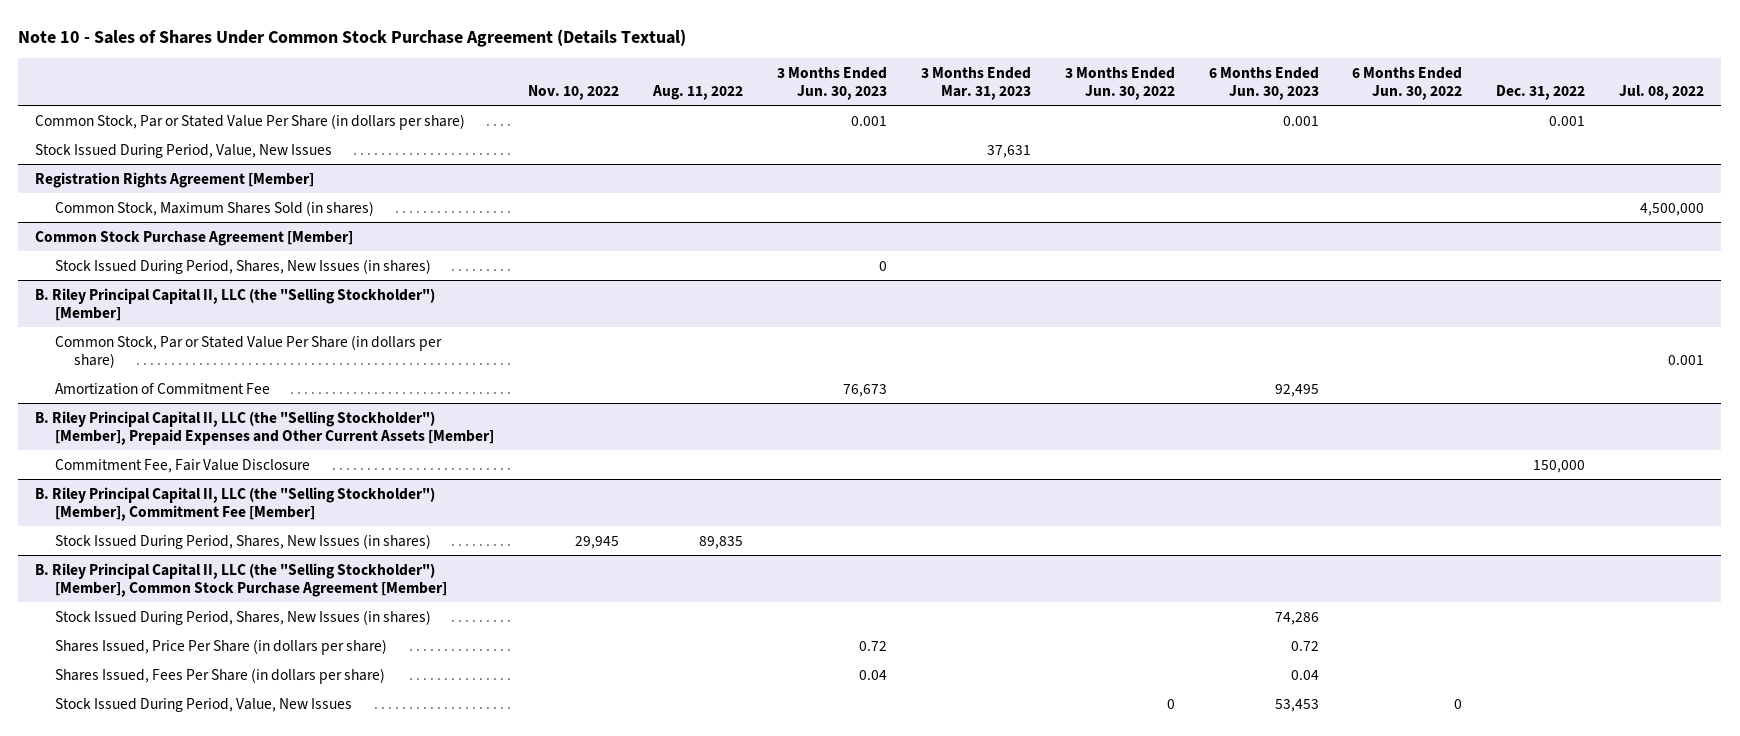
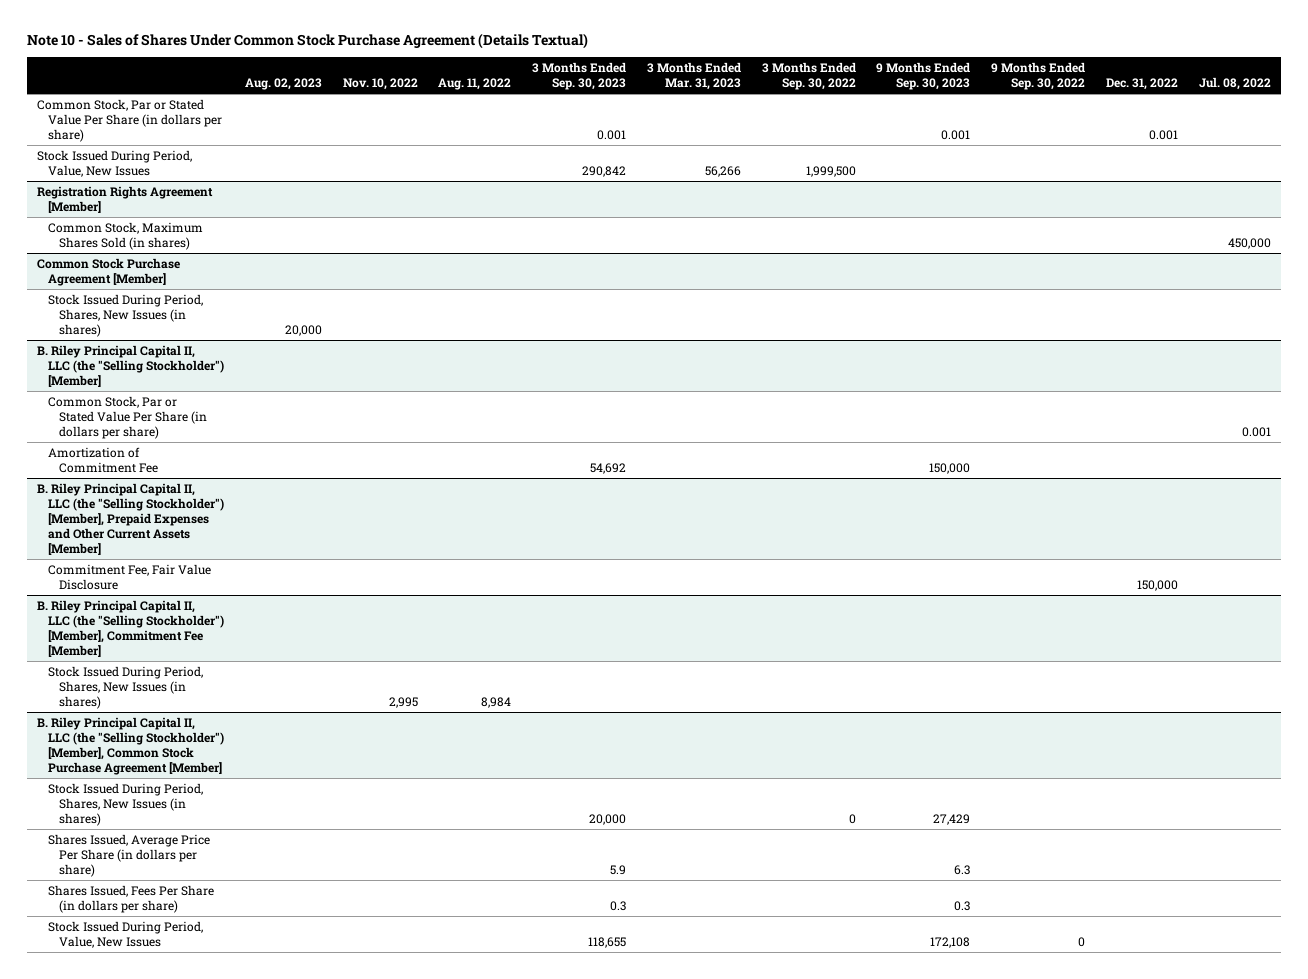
[776,66,887,101] 3 Months Ended Jun. 30, 2023 -> none
[1064,66,1175,101] 3 Months Ended Jun. 30, 2022 -> none
[1208,66,1319,101] 6 Months Ended Jun. 30, 2023 -> none
[1352,66,1463,101] 6 Months Ended Jun. 30, 2022 -> none
none -> [245,77,323,90] Aug. 02, 2023
none -> [532,61,627,90] 3 Months Ended Sep. 30, 2023
none -> [761,61,856,90] 3 Months Ended Sep. 30, 2022
none -> [876,61,971,90] 9 Months Ended Sep. 30, 2023
none -> [991,61,1086,90] 9 Months Ended Sep. 30, 2022
[986,144,1031,158] 37,631 -> [704,165,741,177] 56,266
[1640,202,1705,216] 4,500,000 -> [1227,237,1271,249] 450,000
[574,535,619,549] 29,945 -> [388,696,418,708] 2,995
[698,535,743,549] 89,835 -> [481,696,512,708] 8,984
[54,638,387,655] Shares Issued, Price Per Share (in dollars per share) -> [48,833,211,877] Shares Issued, Average Price Per Share (in dollars per share)

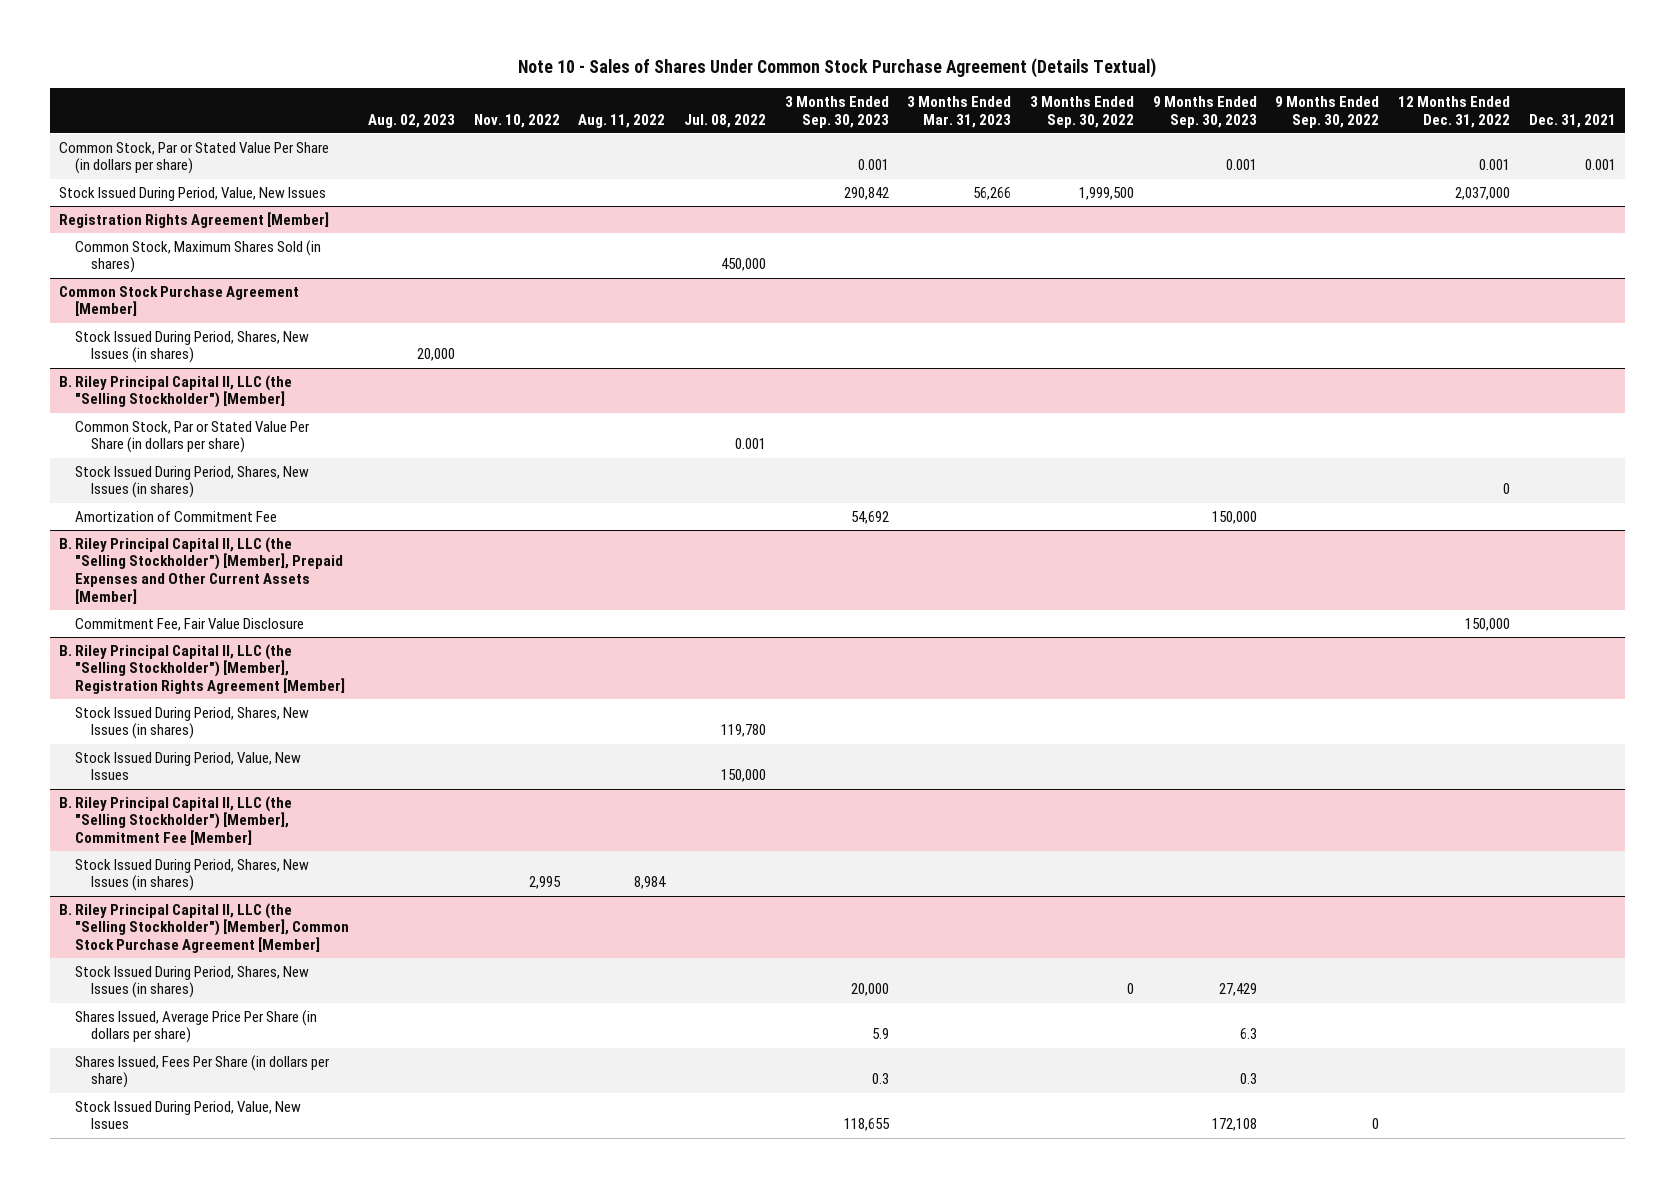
[1105,77,1178,90] Dec. 31, 2022 -> none
none -> [1398,96,1511,128] 12 Months Ended Dec. 31, 2022
none -> [1528,113,1616,128] Dec. 31, 2021
none -> [75,465,310,499] Stock Issued During Period, Shares, New Issues (in shares)
none -> [59,643,346,695] B. Riley Principal Capital II, LLC (the "Selling Stockholder") [Member], Registration Rights Agreement [Member]
none -> [75,706,310,740] Stock Issued During Period, Shares, New Issues (in shares)
none -> [75,751,302,781] Stock Issued During Period, Value, New Issues

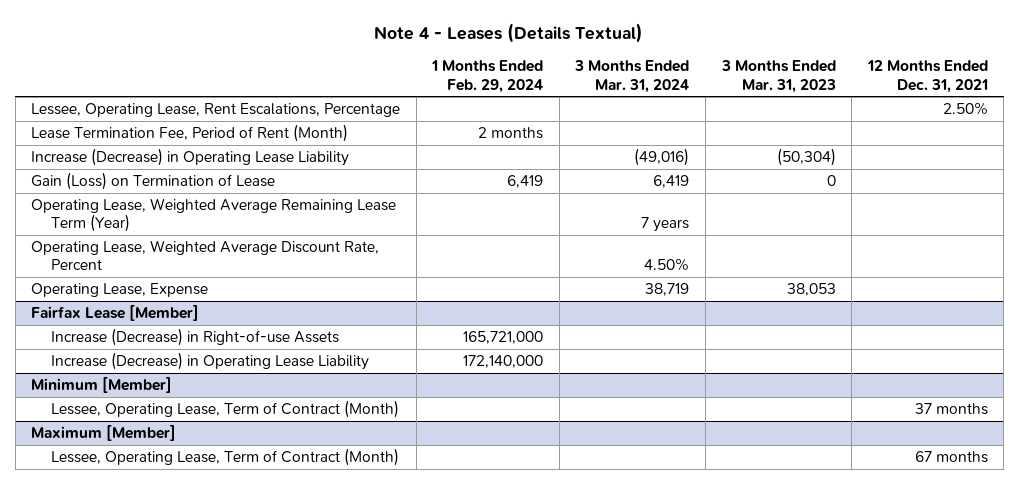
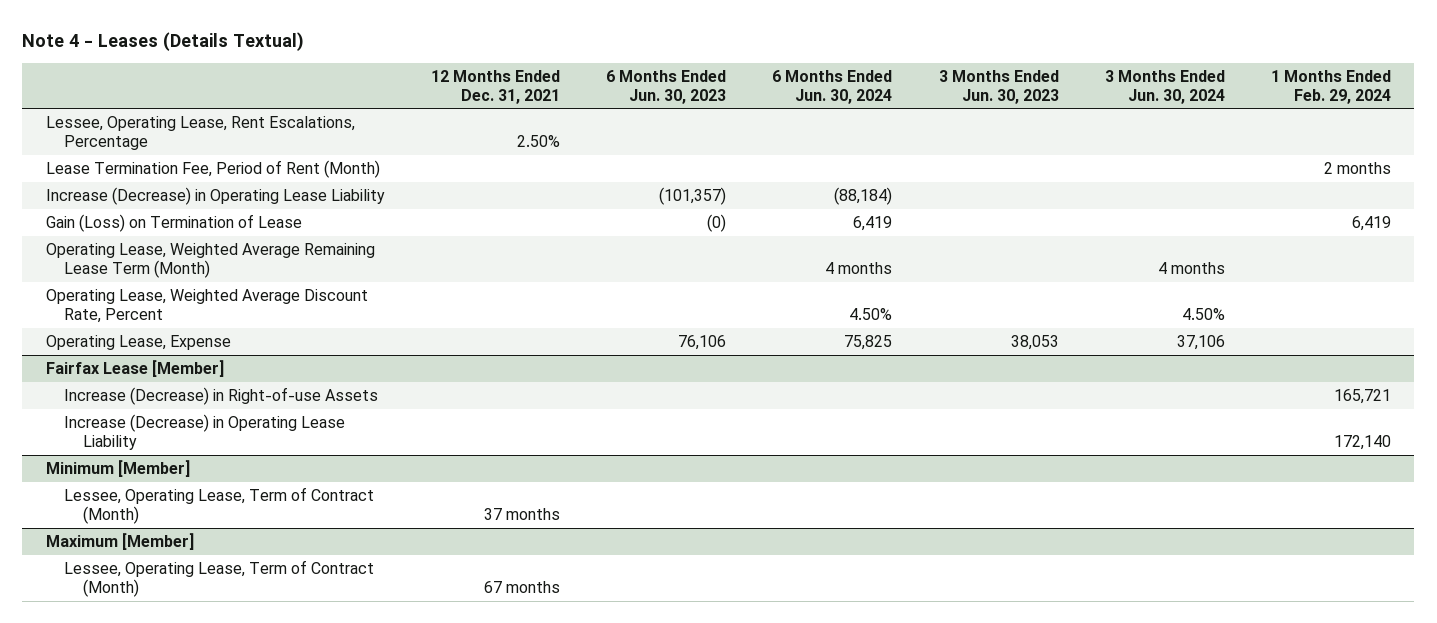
[574,60,690,93] 3 Months Ended Mar. 31, 2024 -> none
[720,60,836,93] 3 Months Ended Mar. 31, 2023 -> none
none -> [606,69,727,104] 6 Months Ended Jun. 30, 2023
none -> [772,69,893,104] 6 Months Ended Jun. 30, 2024
none -> [938,69,1059,104] 3 Months Ended Jun. 30, 2023
none -> [1104,69,1225,104] 3 Months Ended Jun. 30, 2024
[31,198,397,233] Operating Lease, Weighted Average Remaining Lease Term (Year) -> [45,242,375,279] Operating Lease, Weighted Average Remaining Lease Term (Month)
[463,331,544,345] 165,721,000 -> [1333,388,1391,404] 165,721
[463,355,544,369] 172,140,000 -> [1333,435,1391,451] 172,140

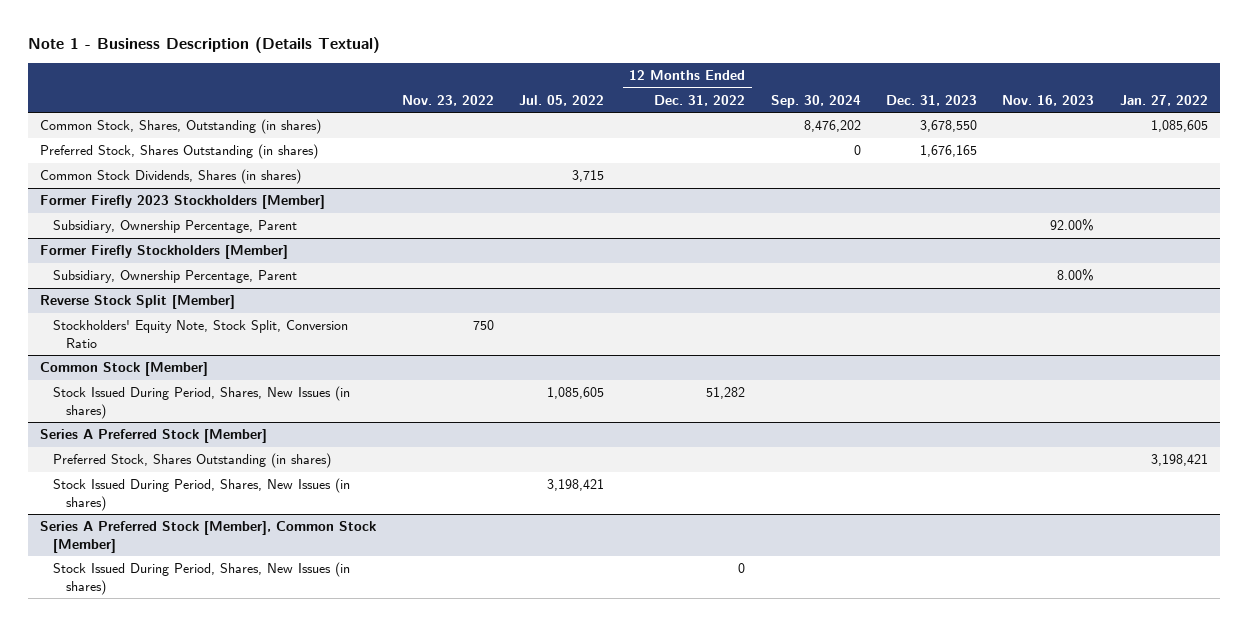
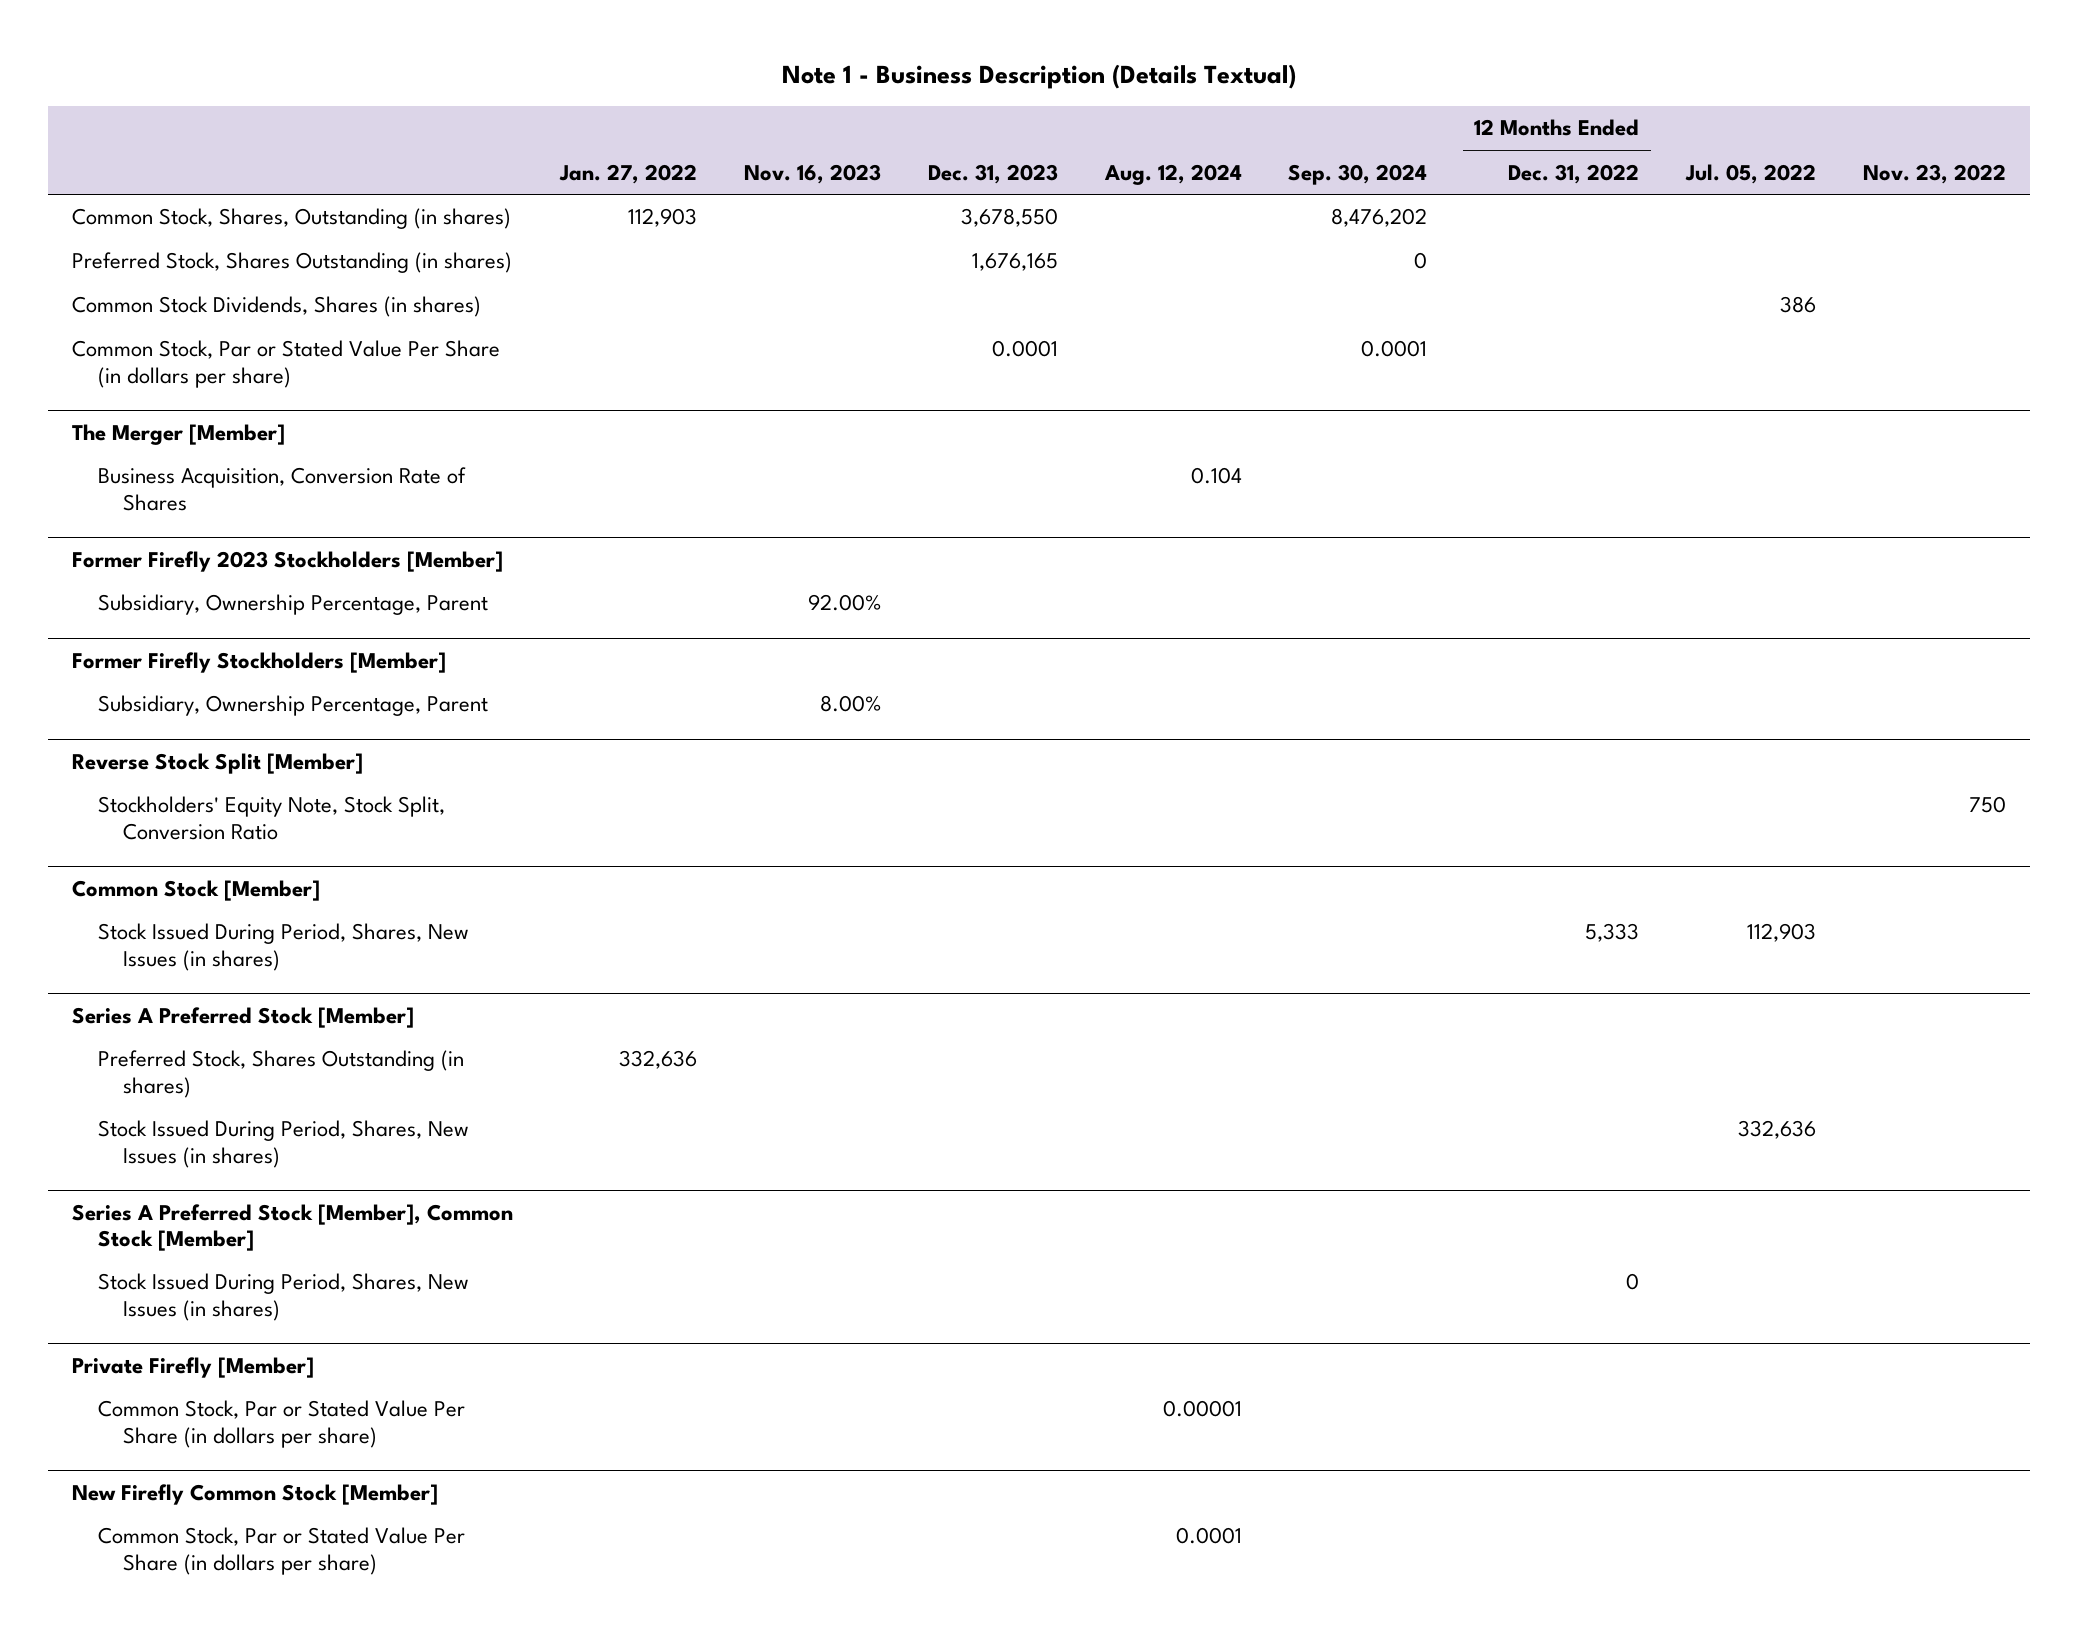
none -> [1103,163,1242,185] Aug. 12, 2024
[1150,120,1208,133] 1,085,605 -> [627,208,697,228] 112,903
[572,170,605,183] 3,715 -> [1780,296,1817,314] 386
none -> [71,340,500,388] Common Stock, Par or Stated Value Per Share (in dollars per share)
none -> [71,423,285,445] The Merger [Member]
none -> [97,467,466,511] Business Acquisition, Conversion Rate of Shares
[547,387,605,400] 1,085,605 -> [1747,923,1817,943] 112,903
[706,387,746,400] 51,282 -> [1585,923,1640,943] 5,333
[1150,454,1208,467] 3,198,421 -> [618,1050,697,1070] 332,636
[547,479,605,492] 3,198,421 -> [1738,1120,1817,1140] 332,636
none -> [71,1356,314,1378] Private Firefly [Member]
none -> [97,1400,465,1448] Common Stock, Par or Stated Value Per Share (in dollars per share)
none -> [71,1483,438,1505] New Firefly Common Stock [Member]
none -> [97,1527,465,1575] Common Stock, Par or Stated Value Per Share (in dollars per share)

